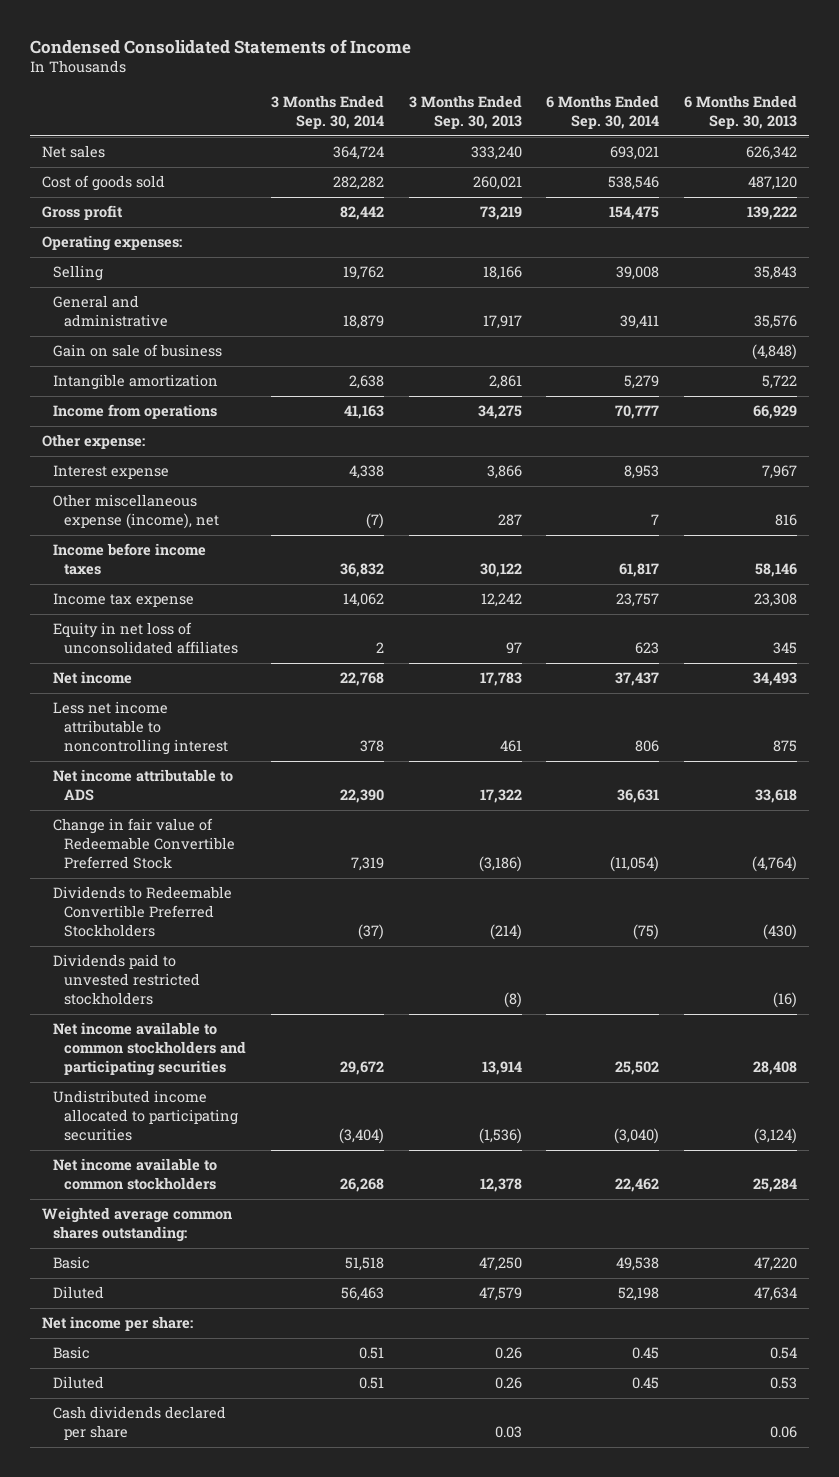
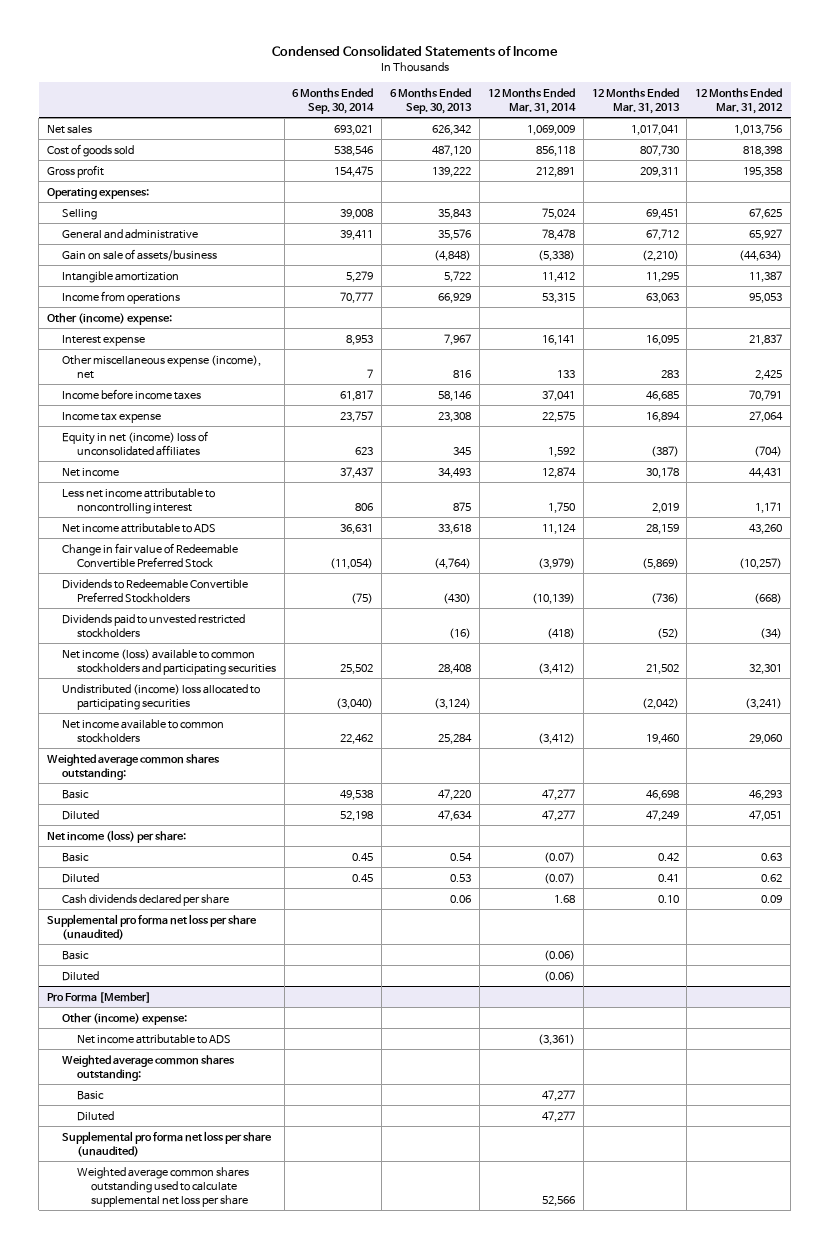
[271,95,385,130] 3 Months Ended Sep. 30, 2014 -> none
[408,95,522,130] 3 Months Ended Sep. 30, 2013 -> none
none -> [487,87,576,114] 12 Months Ended Mar. 31, 2014
none -> [591,87,680,114] 12 Months Ended Mar. 31, 2013
none -> [695,87,783,114] 12 Months Ended Mar. 31, 2012
[53,344,223,358] Gain on sale of business -> [61,248,217,261] Gain on sale of assets/business
[42,434,146,450] Other expense: -> [47,312,173,325] Other (income) expense:
[53,622,239,655] Equity in net loss of unconsolidated affiliates -> [61,430,208,456] Equity in net (income) loss of unconsolidated affiliates
[53,1022,247,1076] Net income available to common stockholders and participating securities -> [61,648,276,675] Net income (loss) available to common stockholders and participating securities
[53,1090,239,1141] Undistributed income allocated to participating securities -> [61,683,260,710] Undistributed (income) loss allocated to participating securities
[42,1316,194,1332] Net income per share: -> [47,829,187,843] Net income (loss) per share:
none -> [47,913,258,940] Supplemental pro forma net loss per share (unaudited)
none -> [61,950,89,960] Basic
none -> [61,970,99,981] Diluted
none -> [47,991,152,1003] Pro Forma [Member]
none -> [61,1012,187,1025] Other (income) expense:
none -> [76,1033,231,1044] Net income attributable to ADS
none -> [61,1054,235,1081] Weighted average common shares outstanding:
none -> [76,1090,104,1100] Basic
none -> [76,1110,114,1121] Diluted
none -> [61,1130,272,1157] Supplemental pro forma net loss per share (unaudited)
none -> [76,1166,249,1207] Weighted average common shares outstanding used to calculate supplemental net loss per share

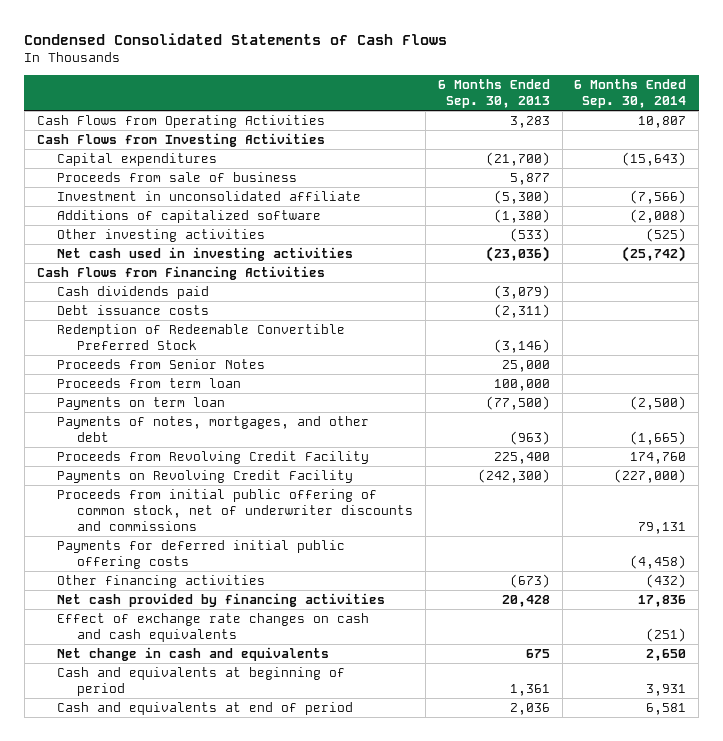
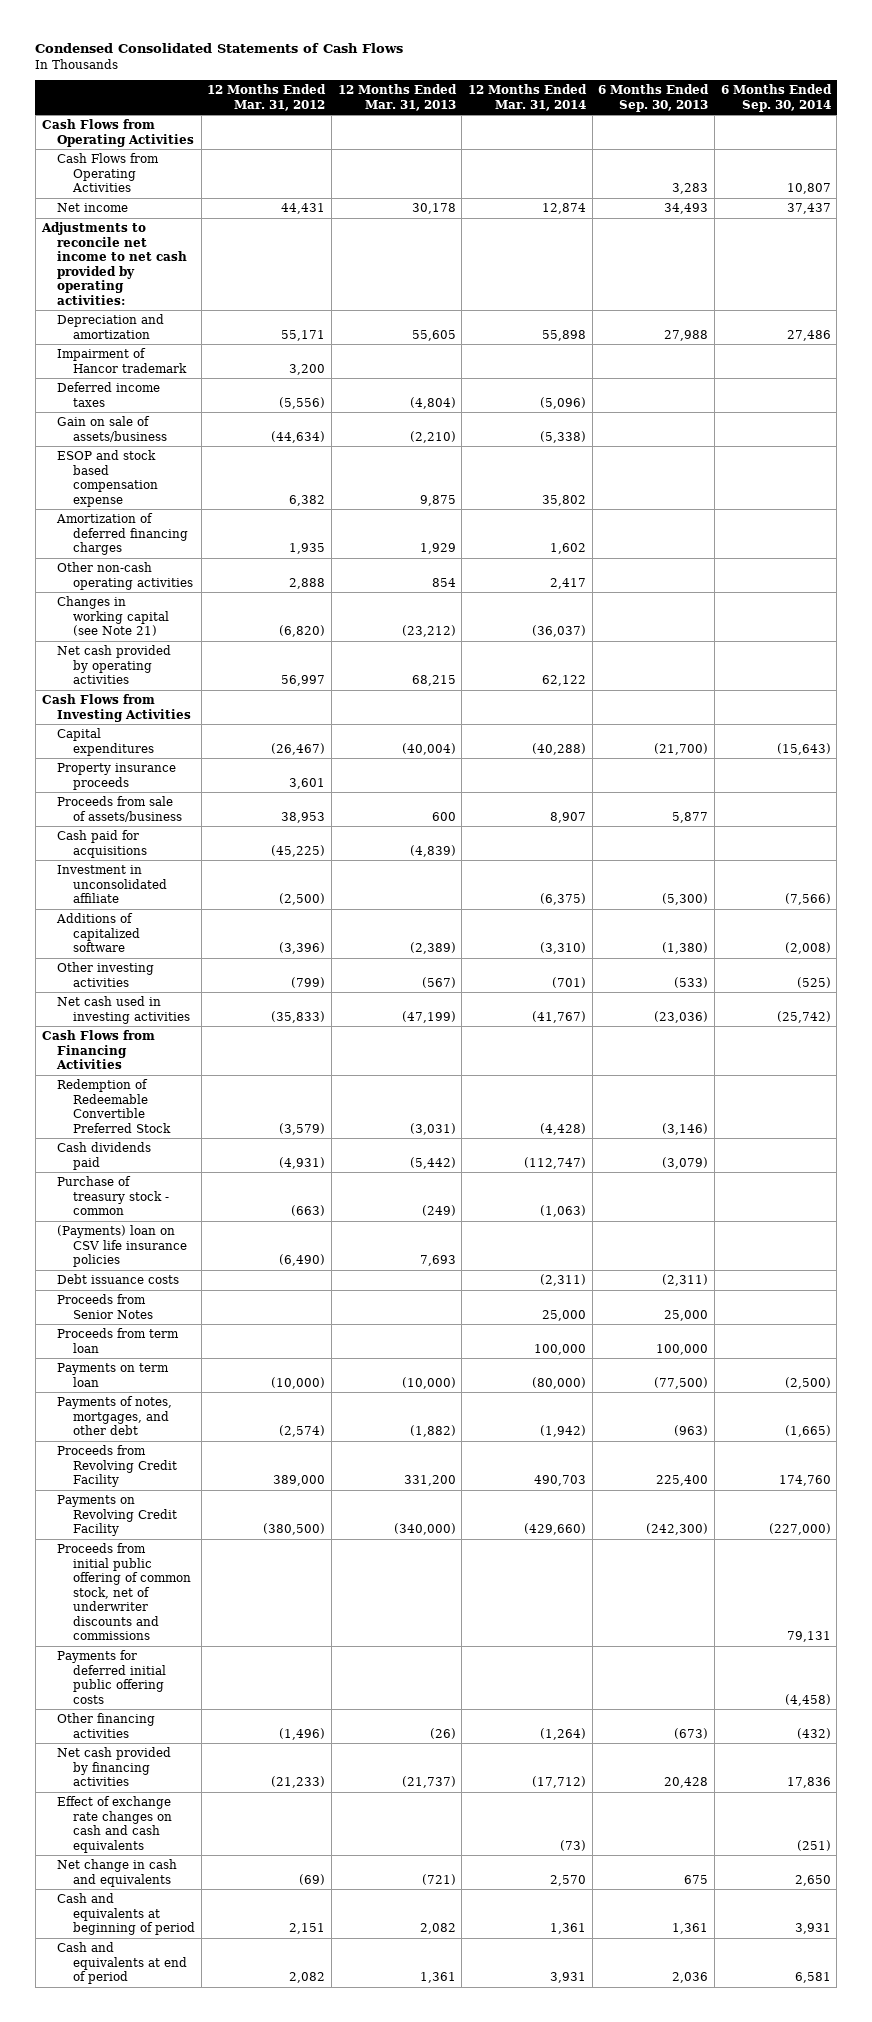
none -> [207,83,327,111] 12 Months Ended Mar. 31, 2012
none -> [337,83,457,111] 12 Months Ended Mar. 31, 2013
none -> [467,83,587,111] 12 Months Ended Mar. 31, 2014
none -> [41,118,195,147] Cash Flows from Operating Activities
none -> [57,202,129,212] Net income
none -> [40,221,188,305] Adjustments to reconcile net income to net cash provided by operating activities:
none -> [57,313,165,339] Depreciation and amortization
none -> [57,347,187,373] Impairment of Hancor trademark
none -> [57,381,161,407] Deferred income taxes
none -> [57,415,167,442] Gain on sale of assets/business
none -> [57,449,158,507] ESOP and stock based compensation expense
none -> [56,512,188,556] Amortization of deferred financing charges
none -> [57,561,193,590] Other non-cash operating activities
none -> [57,595,169,637] Changes in working capital (see Note 21)
none -> [57,644,172,685] Net cash provided by operating activities
none -> [57,762,177,790] Property insurance proceeds
[57,172,298,183] Proceeds from sale of business -> [57,795,182,822] Proceeds from sale of assets/business
none -> [57,829,147,858] Cash paid for acquisitions
[57,324,346,350] Redemption of Redeemable Convertible Preferred Stock -> [57,1078,171,1133] Redemption of Redeemable Convertible Preferred Stock
none -> [57,1175,169,1216] Purchase of treasury stock - common
none -> [57,1224,187,1268] (Payments) loan on CSV life insurance policies

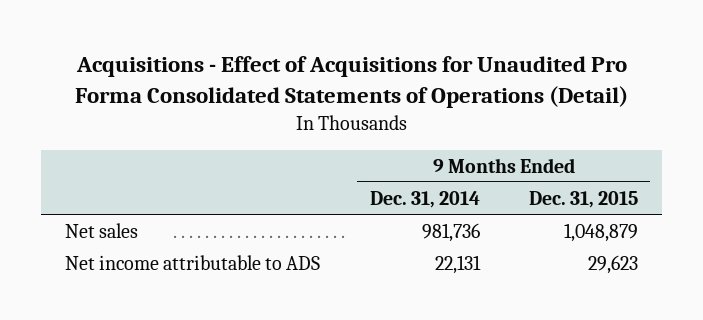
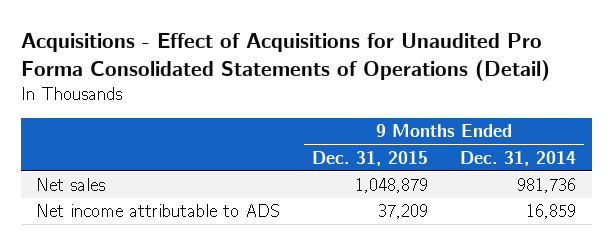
[434,254,481,274] 22,131 -> [525,204,576,220] 16,859
[587,254,638,274] 29,623 -> [378,204,429,220] 37,209

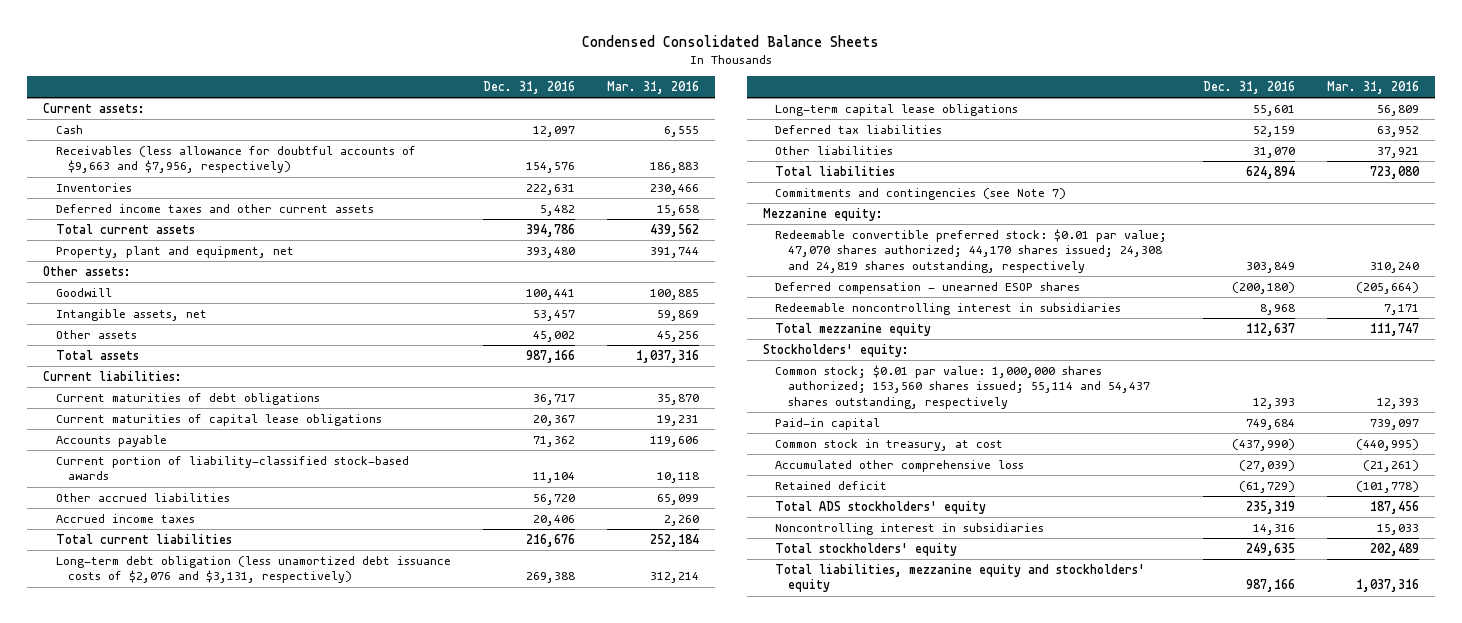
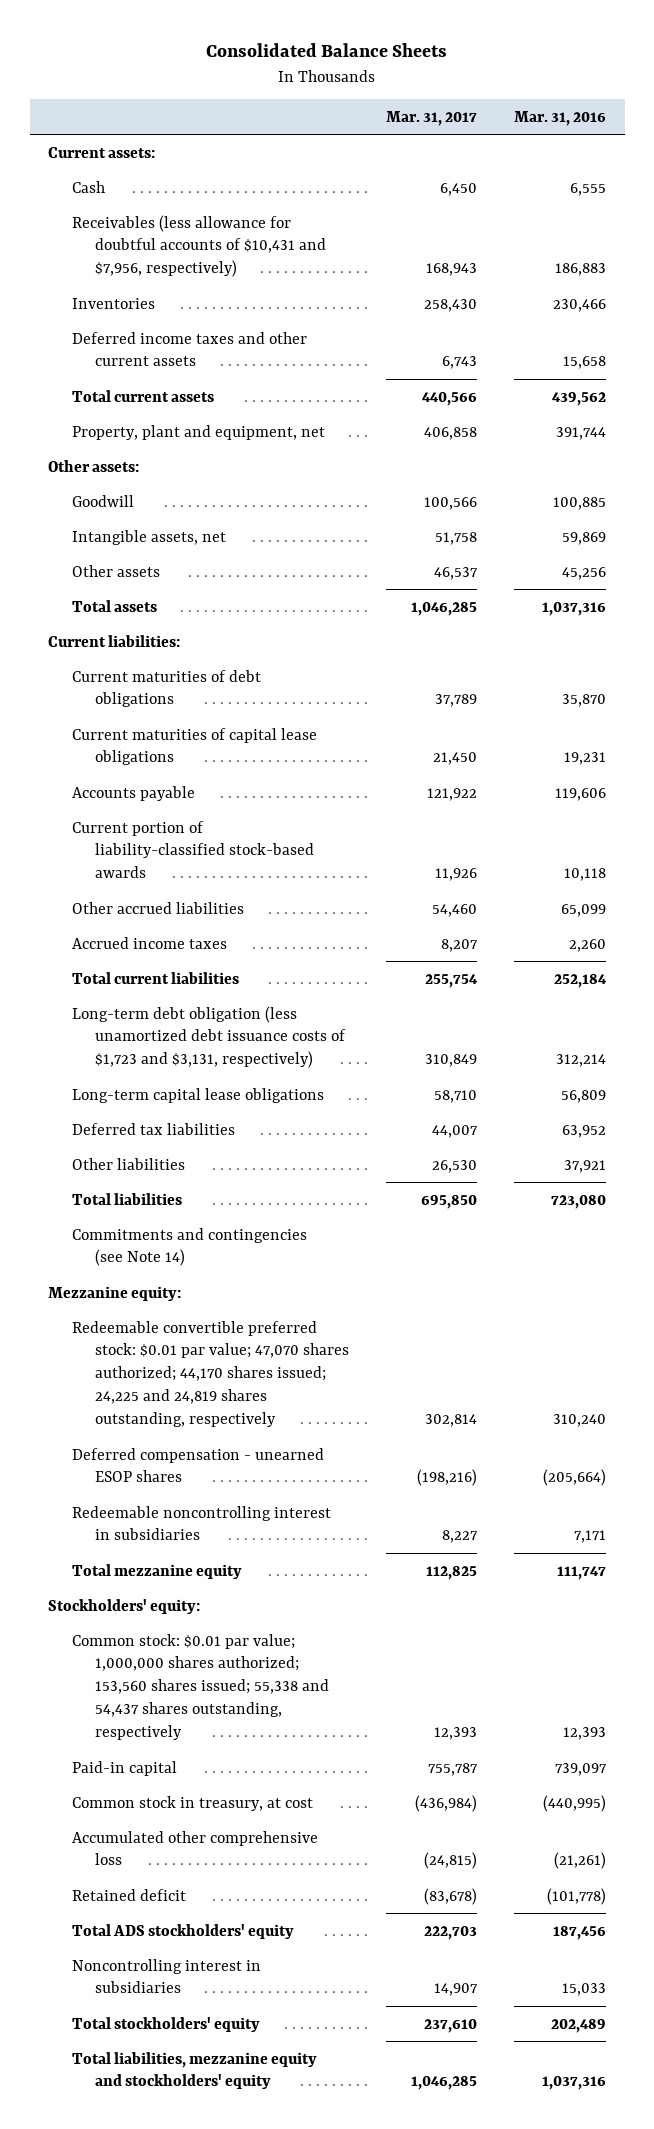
[582,34,880,47] Condensed Consolidated Balance Sheets -> [206,43,448,58] Consolidated Balance Sheets
[482,81,575,95] Dec. 31, 2016 -> none
none -> [386,111,478,127] Mar. 31, 2017
[55,145,416,174] Receivables (less allowance for doubtful accounts of $9,663 and $7,956, respectively) -> [71,214,326,278] Receivables (less allowance for doubtful accounts of $10,431 and $7,956, respectively)
[55,555,451,584] Long-term debt obligation (less unamortized debt issuance costs of $2,076 and $3,131, respectively) -> [71,1005,346,1069] Long-term debt obligation (less unamortized debt issuance costs of $1,723 and $3,131, respectively)
[775,187,1067,200] Commitments and contingencies (see Note 7) -> [71,1227,307,1267] Commitments and contingencies (see Note 14)
[775,228,1168,274] Redeemable convertible preferred stock: $0.01 par value; 47,070 shares authorized; 44,170 shares issued; 24,308 and 24,819 shares outstanding, respectively -> [71,1320,349,1428] Redeemable convertible preferred stock: $0.01 par value; 47,070 shares authorized; 44,170 shares issued; 24,225 and 24,819 shares outstanding, respectively
[775,364,1150,410] Common stock; $0.01 par value: 1,000,000 shares authorized; 153,560 shares issued; 55,114 and 54,437 shares outstanding, respectively -> [71,1633,329,1741] Common stock: $0.01 par value; 1,000,000 shares authorized; 153,560 shares issued; 55,338 and 54,437 shares outstanding, respectively

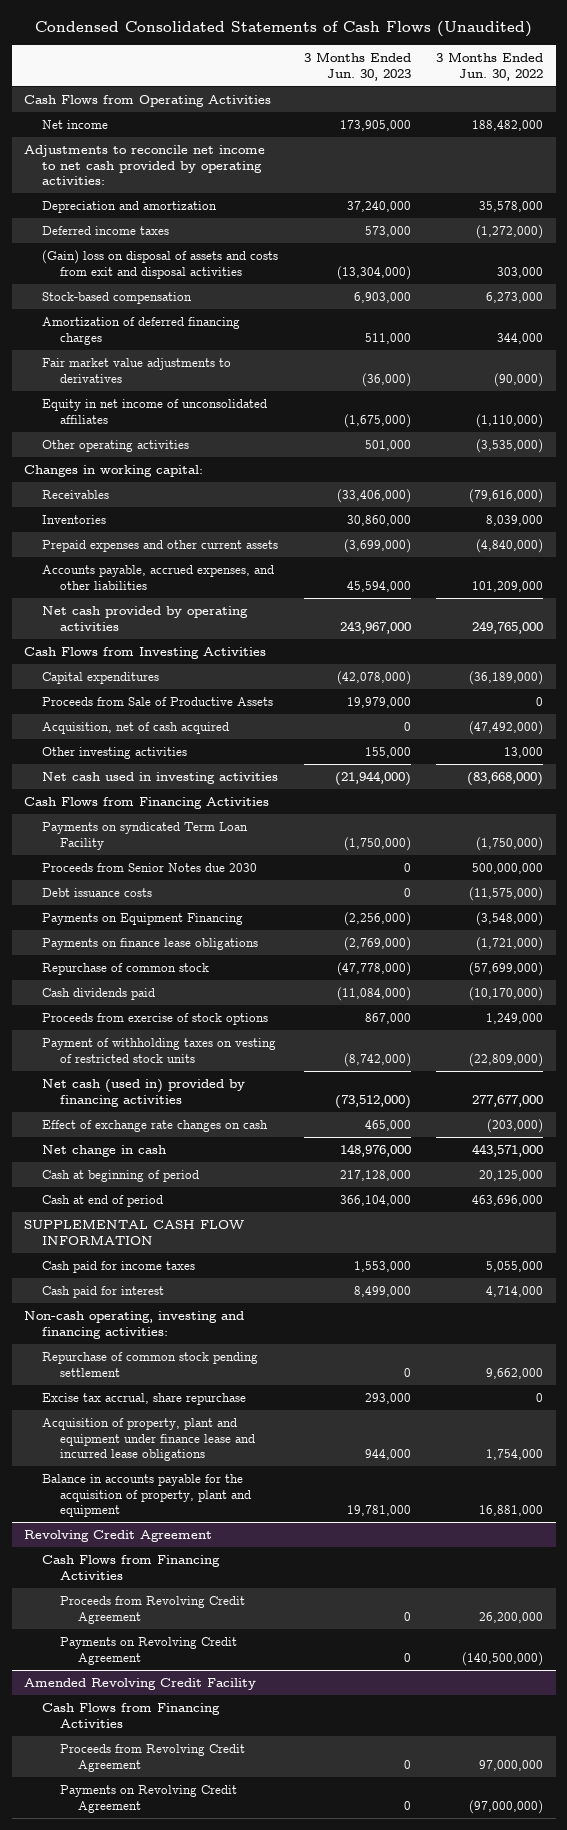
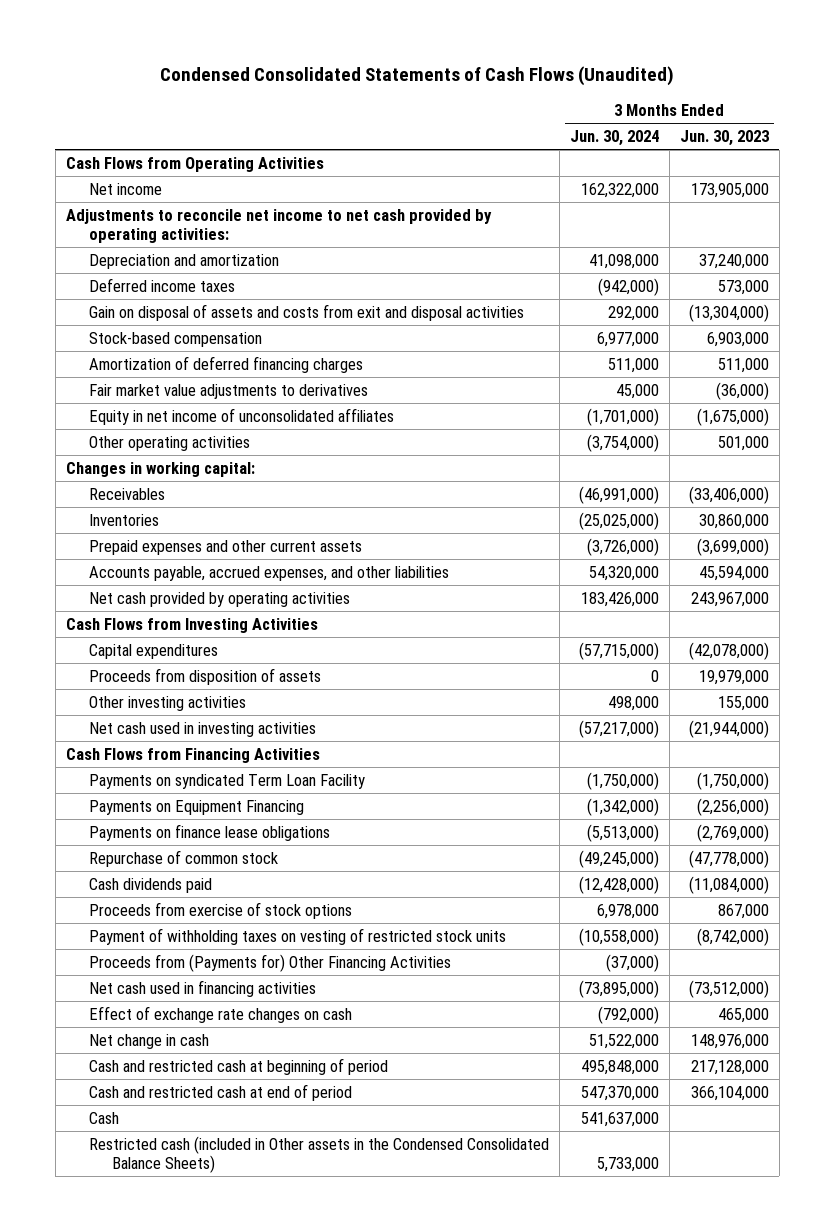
[436,52,544,81] 3 Months Ended Jun. 30, 2022 -> none
none -> [569,130,659,147] Jun. 30, 2024
[42,250,279,279] (Gain) loss on disposal of assets and costs from exit and disposal activities -> [88,303,524,321] Gain on disposal of assets and costs from exit and disposal activities
[42,722,230,735] Acquisition, net of cash acquired -> none
[42,697,274,707] Proceeds from Sale of Productive Assets -> [88,667,321,685] Proceeds from disposition of assets
[42,863,258,873] Proceeds from Senior Notes due 2030 -> none
[42,888,153,898] Debt issuance costs -> none
none -> [88,953,451,972] Proceeds from (Payments for) Other Financing Activities
[42,1079,246,1107] Net cash (used in) provided by financing activities -> [88,979,316,997] Net cash used in financing activities
[24,1219,245,1245] SUPPLEMENTAL CASH FLOW INFORMATION -> none
[42,1261,196,1274] Cash paid for income taxes -> none
[42,1286,165,1299] Cash paid for interest -> none
[24,1311,245,1339] Non-cash operating, investing and financing activities: -> none
[42,1352,259,1377] Repurchase of common stock pending settlement -> none
[42,1393,247,1406] Excise tax accrual, share repurchase -> none
[42,1418,256,1462] Acquisition of property, plant and equipment under finance lease and incurred lease obligations -> none
[42,1474,252,1518] Balance in accounts payable for the acquisition of property, plant and equipment -> none
[24,1530,213,1543] Revolving Credit Agreement -> none
[42,1555,221,1580] Cash Flows from Financing Activities -> none
[60,1596,246,1624] Proceeds from Revolving Credit Agreement -> none
[60,1637,238,1665] Payments on Revolving Credit Agreement -> none
[24,1678,257,1691] Amended Revolving Credit Facility -> none
[42,1703,221,1728] Cash Flows from Financing Activities -> none
[60,1744,246,1772] Proceeds from Revolving Credit Agreement -> none
[60,1785,238,1813] Payments on Revolving Credit Agreement -> none
[42,1170,200,1183] Cash at beginning of period -> [88,1057,388,1075] Cash and restricted cash at beginning of period
[42,1195,164,1208] Cash at end of period -> [88,1083,352,1101] Cash and restricted cash at end of period
none -> [88,1111,119,1124] Cash
none -> [88,1135,549,1174] Restricted cash (included in Other assets in the Condensed Consolidated Balance Sheets)

